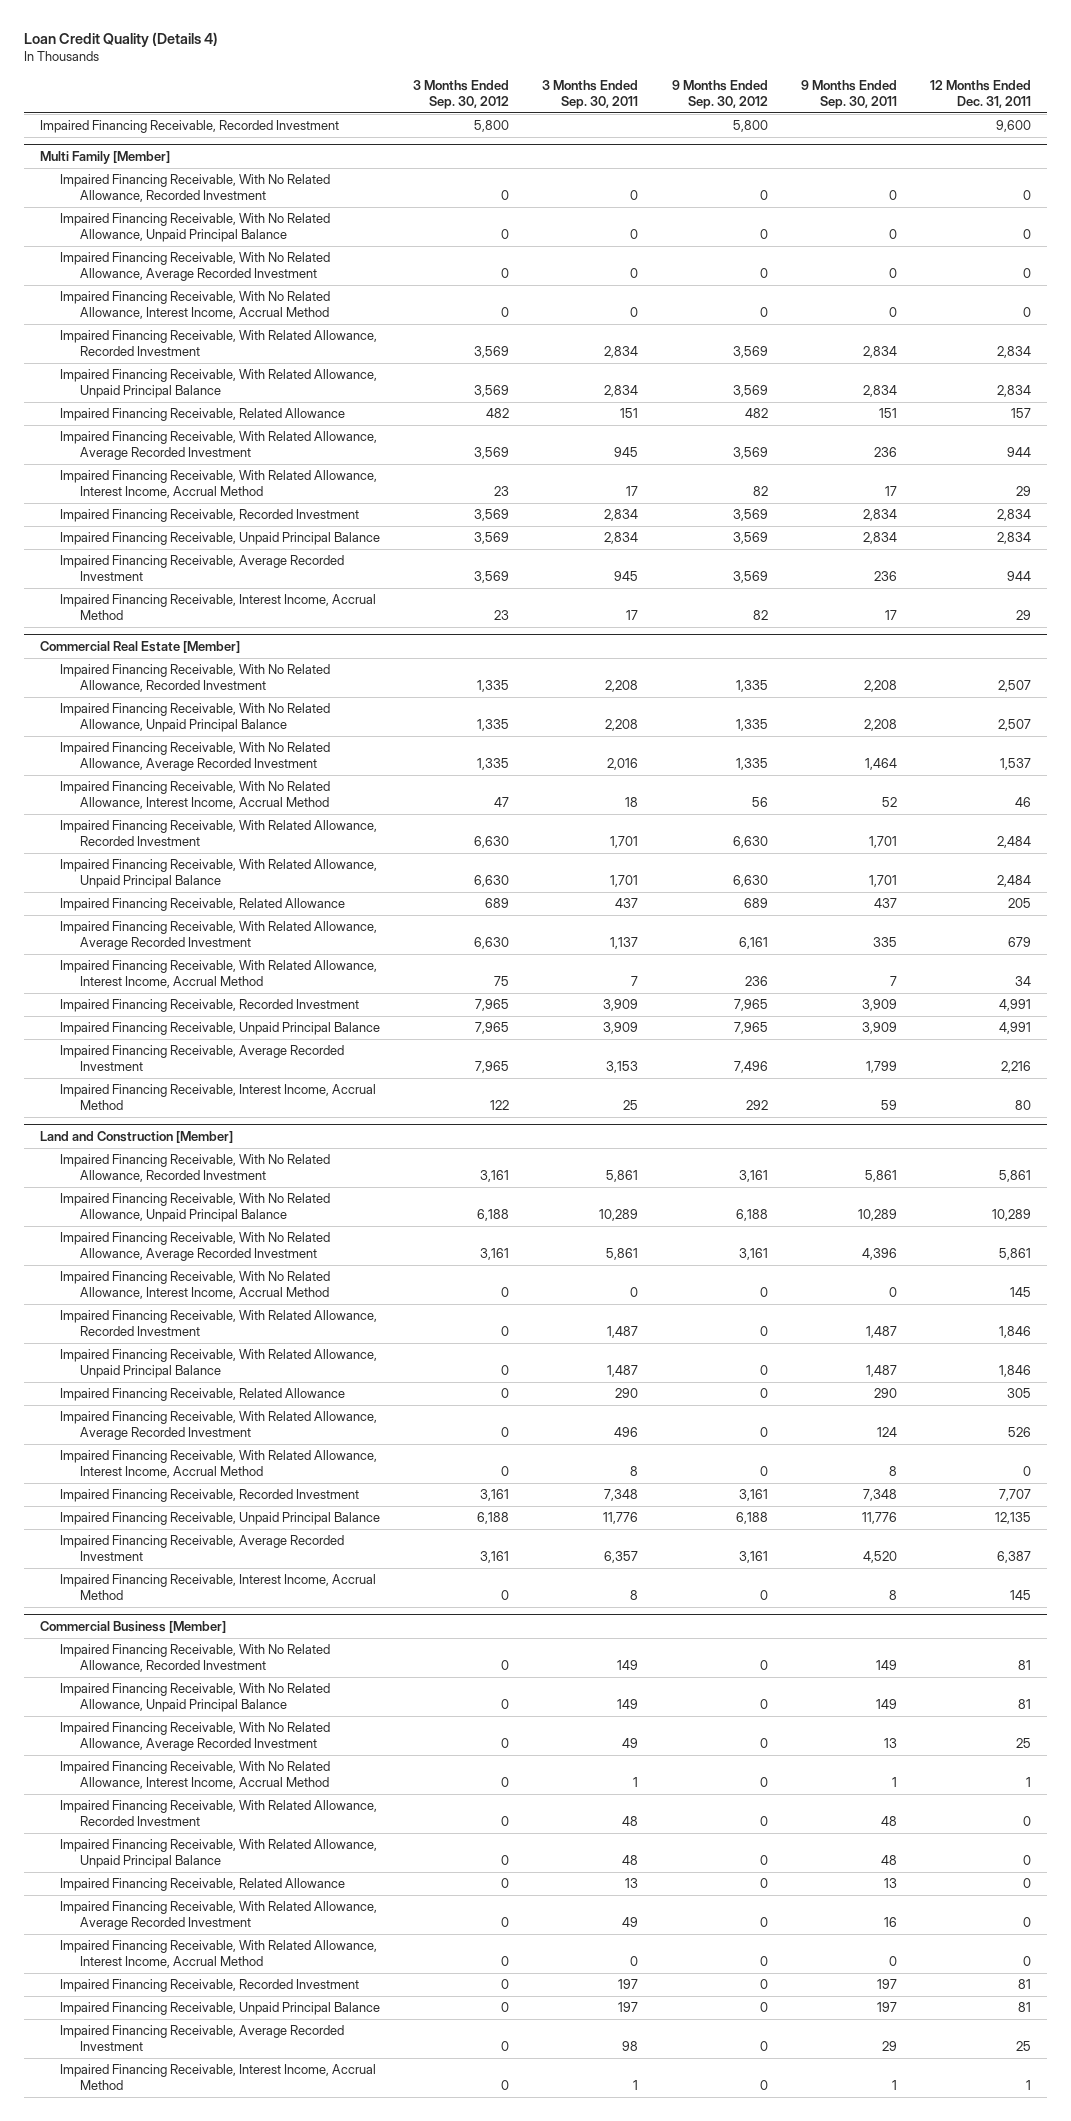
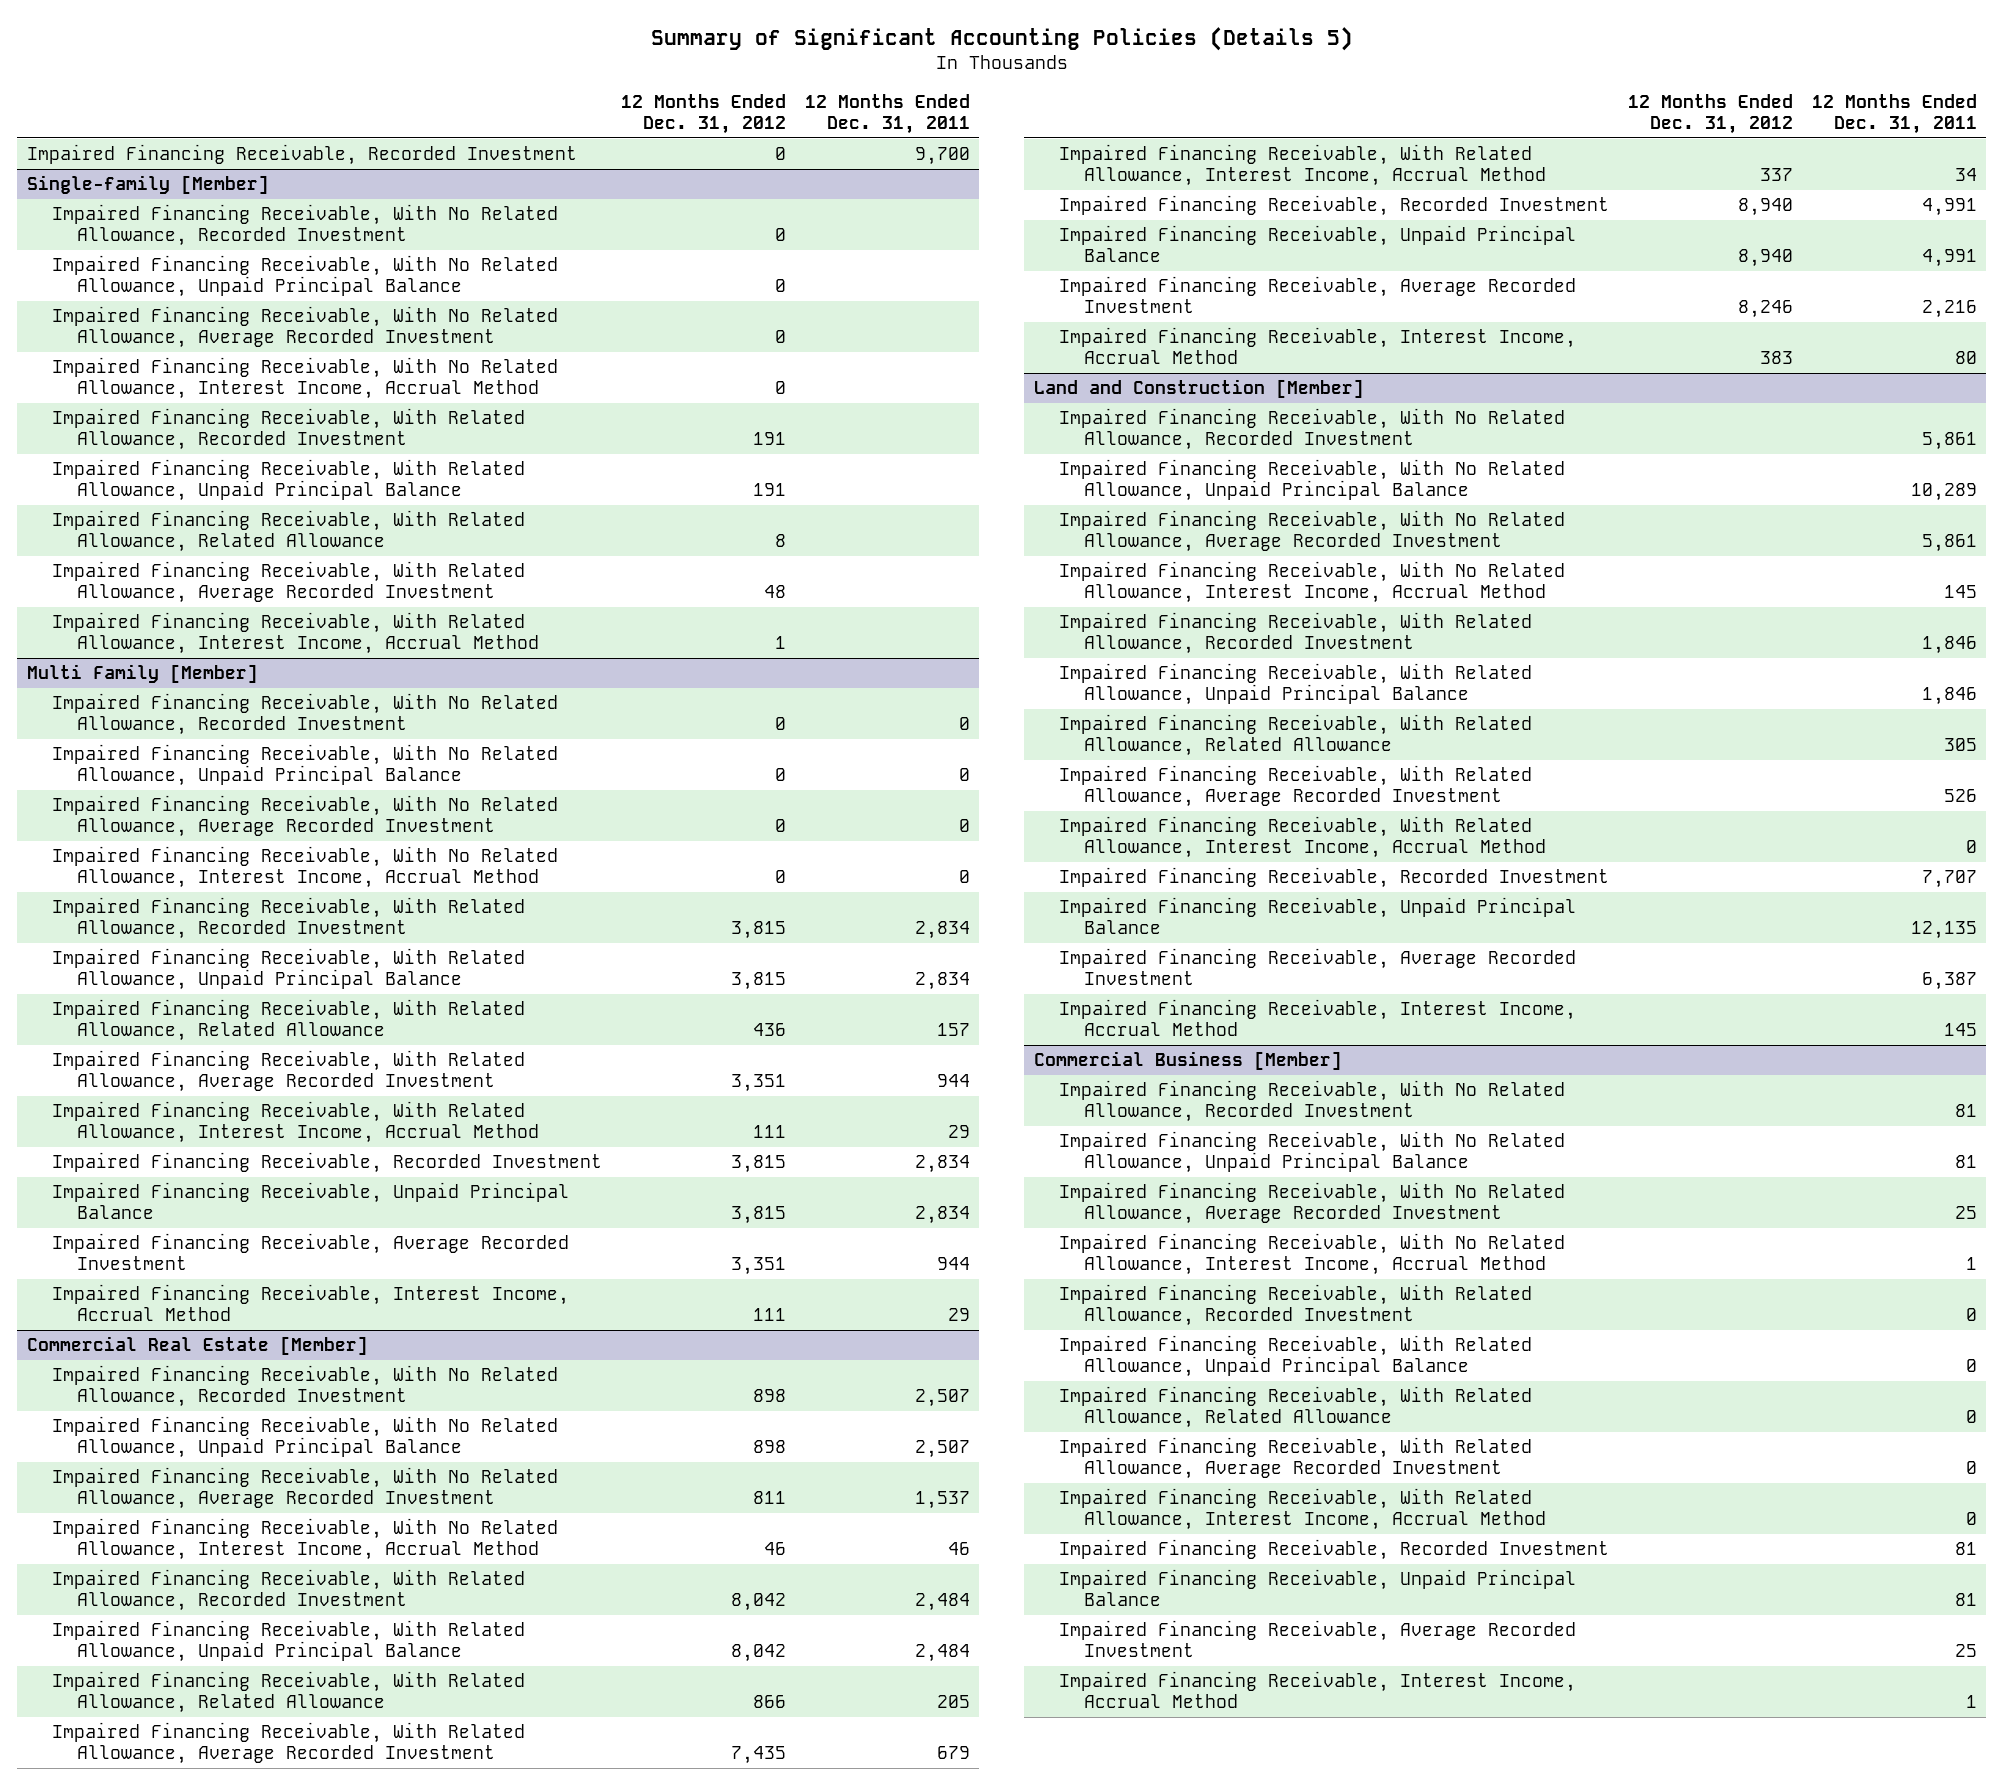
[23,31,218,47] Loan Credit Quality (Details 4) -> [650,26,1353,51] Summary of Significant Accounting Policies (Details 5)
[413,79,510,109] 3 Months Ended Sep. 30, 2012 -> none
[542,79,639,109] 3 Months Ended Sep. 30, 2011 -> none
[671,79,768,109] 9 Months Ended Sep. 30, 2012 -> none
[800,79,897,109] 9 Months Ended Sep. 30, 2011 -> none
none -> [620,94,786,135] 12 Months Ended Dec. 31, 2012
[995,120,1031,133] 9,600 -> [914,147,970,166] 9,700
none -> [26,175,269,195] Single-family [Member]
none -> [51,204,558,247] Impaired Financing Receivable, With No Related Allowance, Recorded Investment
none -> [51,255,558,298] Impaired Financing Receivable, With No Related Allowance, Unpaid Principal Balance
none -> [51,306,558,349] Impaired Financing Receivable, With No Related Allowance, Average Recorded Investment
none -> [51,357,558,400] Impaired Financing Receivable, With No Related Allowance, Interest Income, Accrual Method
none -> [51,408,525,451] Impaired Financing Receivable, With Related Allowance, Recorded Investment
none -> [51,459,525,502] Impaired Financing Receivable, With Related Allowance, Unpaid Principal Balance
none -> [51,510,525,553] Impaired Financing Receivable, With Related Allowance, Related Allowance
none -> [51,561,525,604] Impaired Financing Receivable, With Related Allowance, Average Recorded Investment
none -> [51,612,540,655] Impaired Financing Receivable, With Related Allowance, Interest Income, Accrual Method
[60,408,346,422] Impaired Financing Receivable, Related Allowance -> [51,999,525,1042] Impaired Financing Receivable, With Related Allowance, Related Allowance
[60,898,346,912] Impaired Financing Receivable, Related Allowance -> [51,1671,525,1714] Impaired Financing Receivable, With Related Allowance, Related Allowance
[60,1388,346,1402] Impaired Financing Receivable, Related Allowance -> [1058,714,1532,757] Impaired Financing Receivable, With Related Allowance, Related Allowance
[60,1878,346,1892] Impaired Financing Receivable, Related Allowance -> [1058,1386,1532,1429] Impaired Financing Receivable, With Related Allowance, Related Allowance

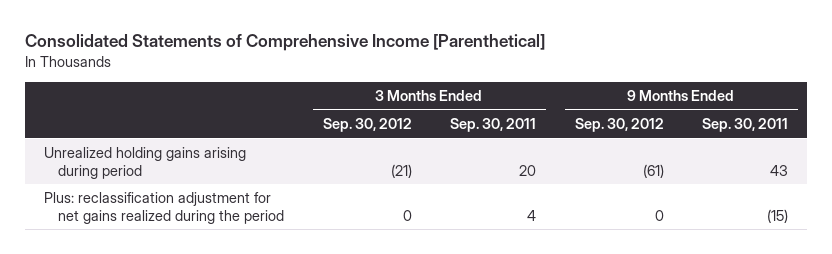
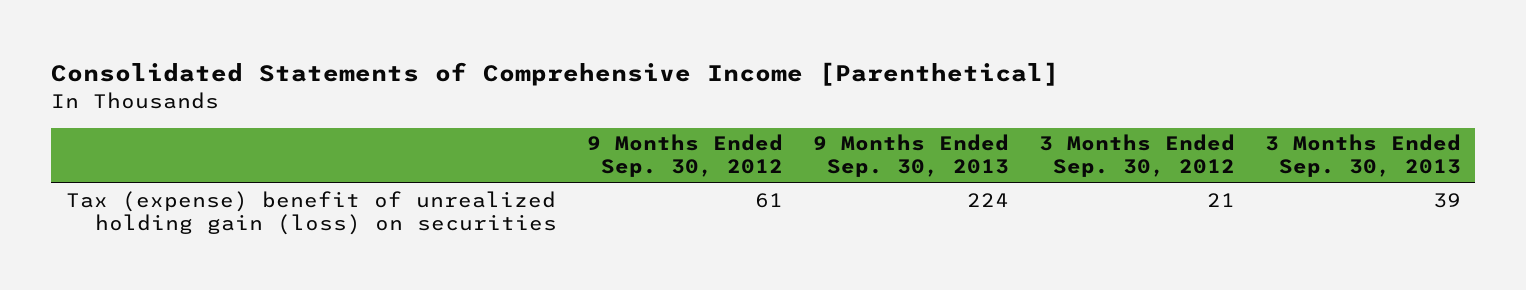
[450,118,537,133] Sep. 30, 2011 -> none
[702,118,789,133] Sep. 30, 2011 -> none
none -> [812,134,1009,178] 9 Months Ended Sep. 30, 2013
none -> [1264,134,1461,178] 3 Months Ended Sep. 30, 2013
[43,192,284,224] Plus: reclassification adjustment for net gains realized during the period -> none
[43,147,246,179] Unrealized holding gains arising during period -> [65,190,558,235] Tax (expense) benefit of unrealized holding gain (loss) on securities
[390,163,412,178] (21) -> [1206,192,1235,207] 21
[642,163,664,178] (61) -> [754,192,783,208] 61

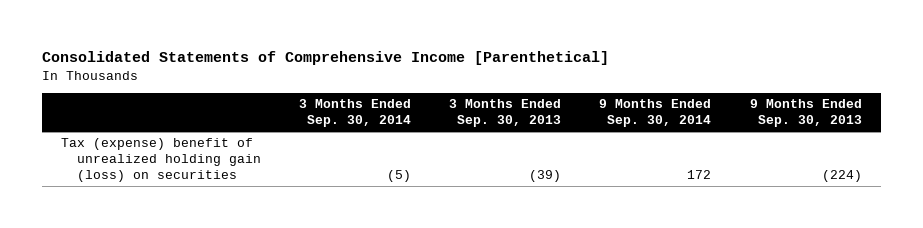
[586,134,783,178] 9 Months Ended Sep. 30, 2012 -> none
[1038,134,1235,178] 3 Months Ended Sep. 30, 2012 -> none
none -> [298,99,411,128] 3 Months Ended Sep. 30, 2014
none -> [599,99,712,128] 9 Months Ended Sep. 30, 2014
[966,192,1009,207] 224 -> [821,170,862,183] (224)
[1432,192,1461,208] 39 -> [529,170,562,183] (39)

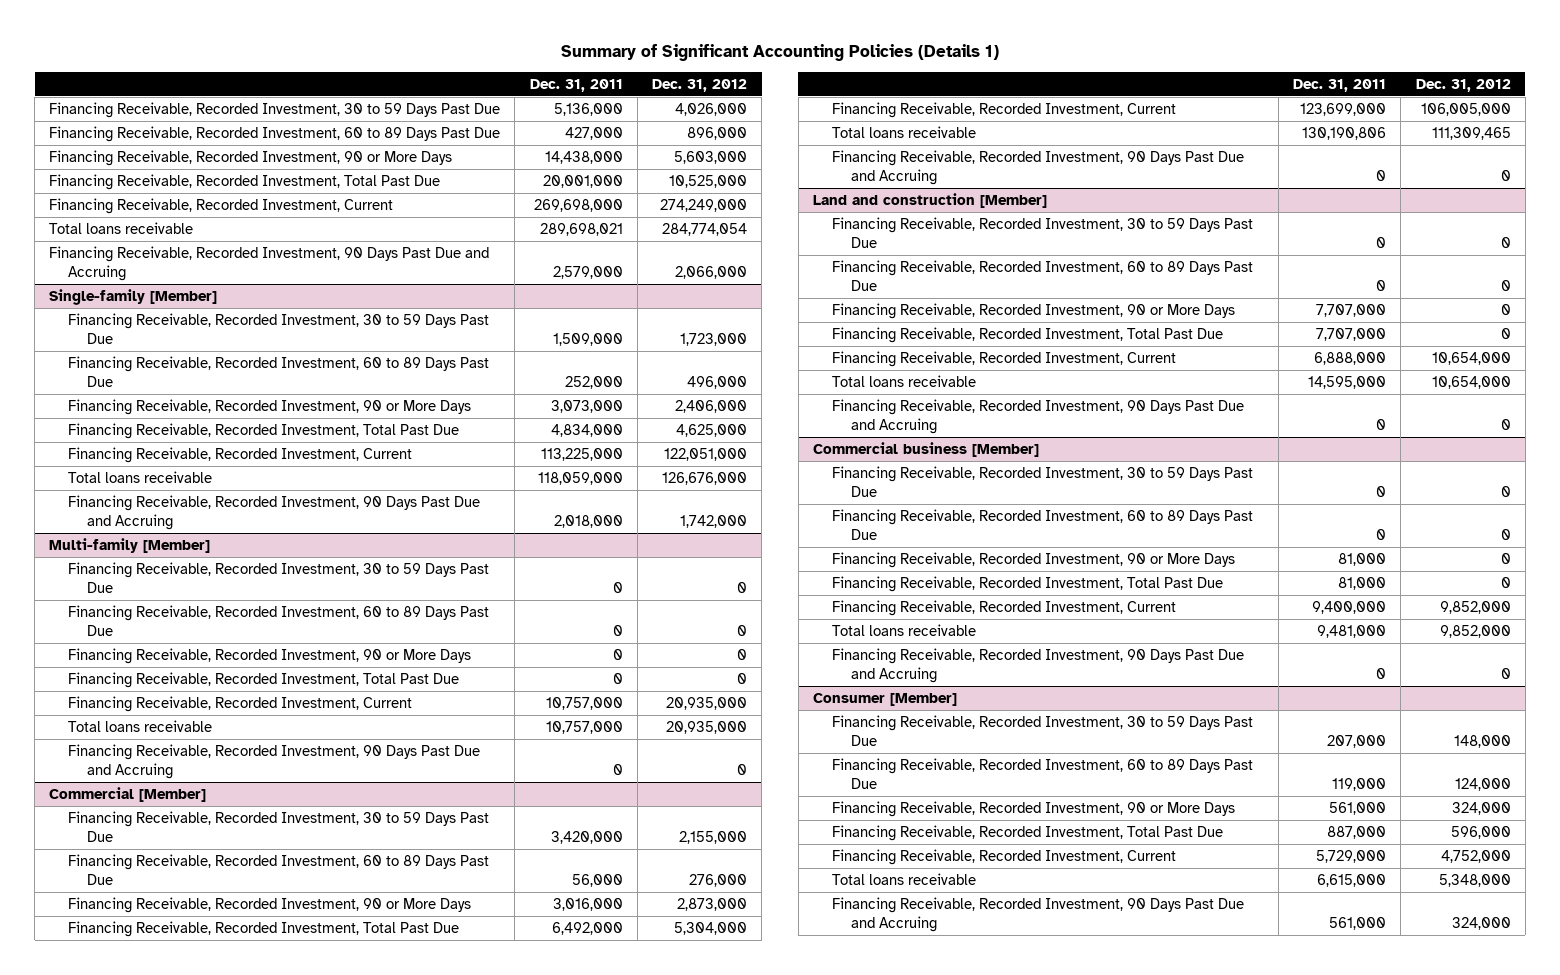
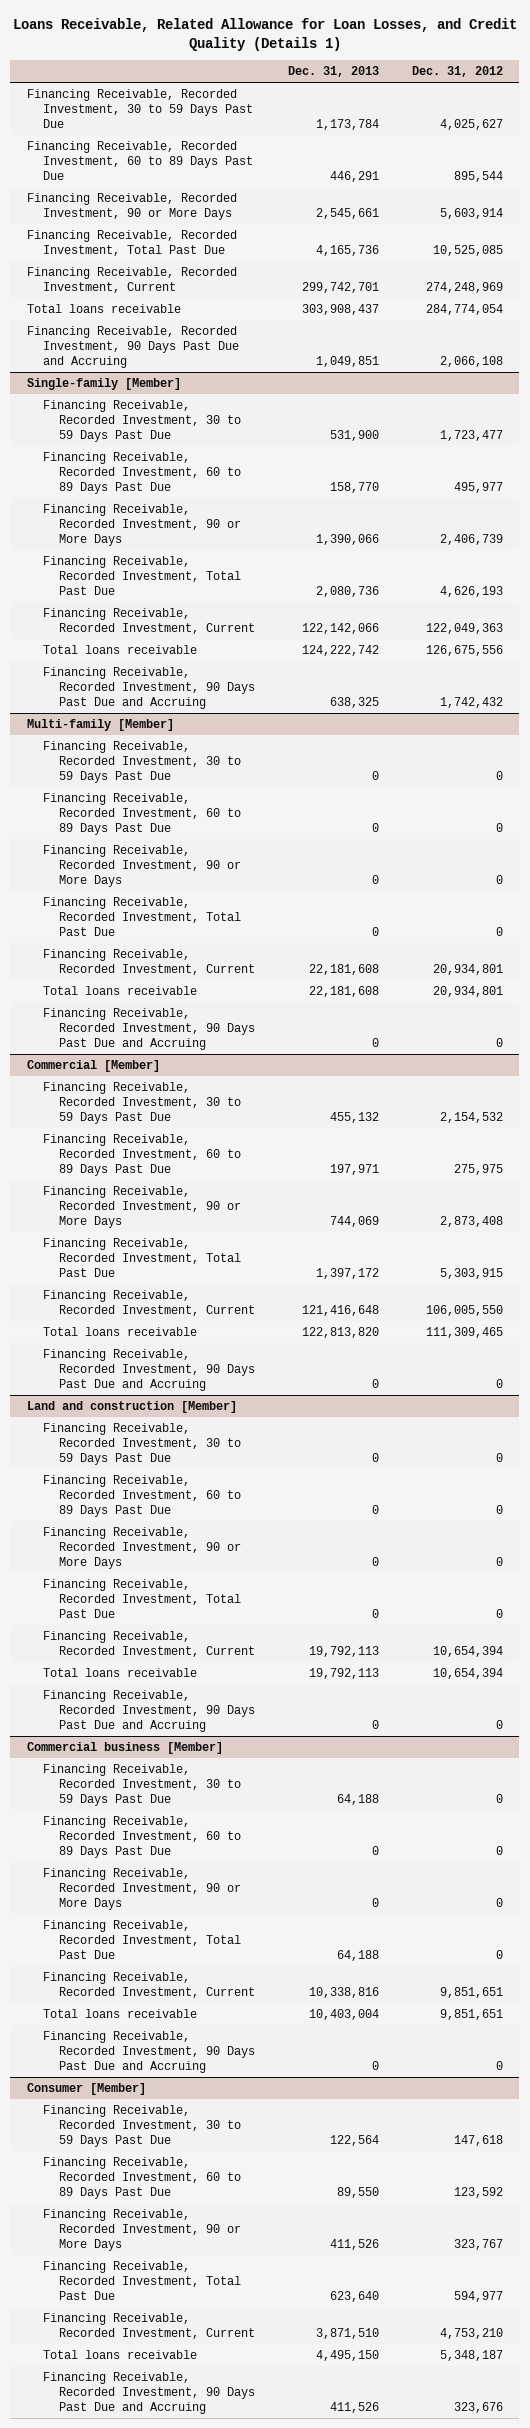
[560,44,999,62] Summary of Significant Accounting Policies (Details 1) -> [12,18,517,51] Loans Receivable, Related Allowance for Loan Losses, and Credit Quality (Details 1)
[529,78,623,92] Dec. 31, 2011 -> none
none -> [288,66,380,78] Dec. 31, 2013
[674,102,747,116] 4,026,000 -> [440,119,504,131] 4,025,627
[686,126,747,140] 896,000 -> [454,171,504,183] 895,544
[673,150,747,164] 5,603,000 -> [440,208,504,220] 5,603,914
[668,174,747,188] 10,525,000 -> [433,245,504,257] 10,525,085
[659,198,747,212] 274,249,000 -> [426,282,504,294] 274,248,969
[674,265,747,279] 2,066,000 -> [440,356,504,368] 2,066,108
[679,332,747,346] 1,723,000 -> [440,430,504,442] 1,723,477
[686,375,747,389] 496,000 -> [454,482,504,494] 495,977
[674,399,747,413] 2,406,000 -> [440,534,504,546] 2,406,739
[675,423,747,437] 4,625,000 -> [440,586,504,598] 4,626,193
[663,447,747,461] 122,051,000 -> [426,623,504,635] 122,049,363
[661,471,747,485] 126,676,000 -> [426,645,504,657] 126,675,556
[679,514,747,528] 1,742,000 -> [440,697,504,709] 1,742,432
[665,696,747,710] 20,935,000 -> [433,964,504,976] 20,934,801
[665,720,747,734] 20,935,000 -> [433,986,504,998] 20,934,801
[678,830,747,844] 2,155,000 -> [440,1112,504,1124] 2,154,532
[688,873,747,887] 276,000 -> [454,1164,504,1176] 275,975
[676,897,747,911] 2,873,000 -> [440,1216,504,1228] 2,873,408
[673,921,747,935] 5,304,000 -> [440,1268,504,1280] 5,303,915
[1420,102,1511,116] 106,005,000 -> [426,1305,504,1317] 106,005,550
[1431,351,1511,365] 10,654,000 -> [433,1646,504,1658] 10,654,394
[1431,375,1511,389] 10,654,000 -> [433,1668,504,1680] 10,654,394
[1439,600,1511,614] 9,852,000 -> [440,1987,504,1999] 9,851,651
[1439,624,1511,638] 9,852,000 -> [440,2009,504,2021] 9,851,651
[1453,734,1511,748] 148,000 -> [454,2135,504,2147] 147,618
[1454,777,1511,791] 124,000 -> [454,2187,504,2199] 123,592
[1451,801,1511,815] 324,000 -> [454,2239,504,2251] 323,767
[1450,825,1511,839] 596,000 -> [454,2291,504,2303] 594,977
[1440,849,1511,863] 4,752,000 -> [440,2328,504,2340] 4,753,210
[1438,873,1511,887] 5,348,000 -> [440,2350,504,2362] 5,348,187
[1451,916,1511,930] 324,000 -> [454,2402,504,2414] 323,676

